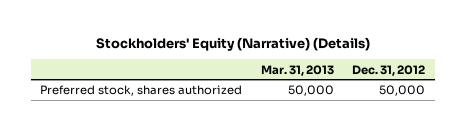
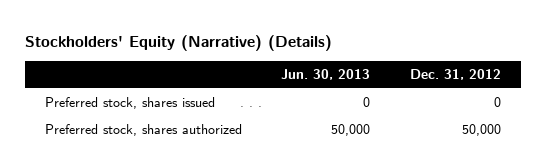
[260,64,334,76] Mar. 31, 2013 -> none
none -> [281,69,371,81] Jun. 30, 2013
none -> [44,97,215,110] Preferred stock, shares issued

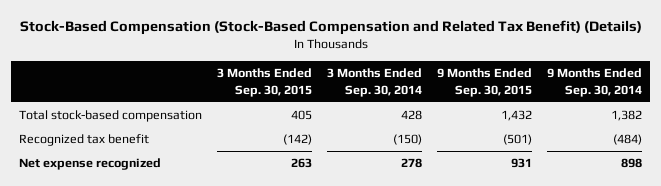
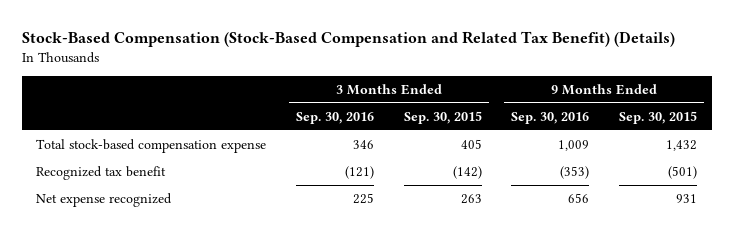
[327,68,423,97] 3 Months Ended Sep. 30, 2014 -> none
[547,68,643,97] 9 Months Ended Sep. 30, 2014 -> none
none -> [295,111,374,124] Sep. 30, 2016
none -> [511,111,590,124] Sep. 30, 2016
[19,110,203,123] Total stock-based compensation -> [36,138,267,153] Total stock-based compensation expense

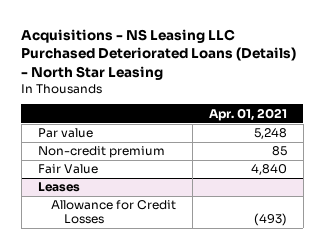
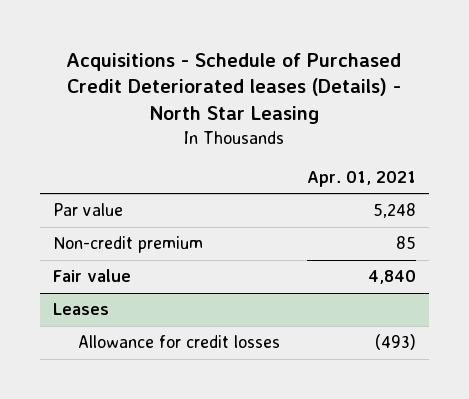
[21,28,297,80] Acquisitions - NS Leasing LLC Purchased Deteriorated Loans (Details) - North Star Leasing -> [66,52,402,125] Acquisitions - Schedule of Purchased Credit Deteriorated leases (Details) - North Star Leasing
[37,164,98,175] Fair Value -> [53,269,132,283] Fair value
[50,200,176,225] Allowance for Credit Losses -> [77,335,280,349] Allowance for credit losses

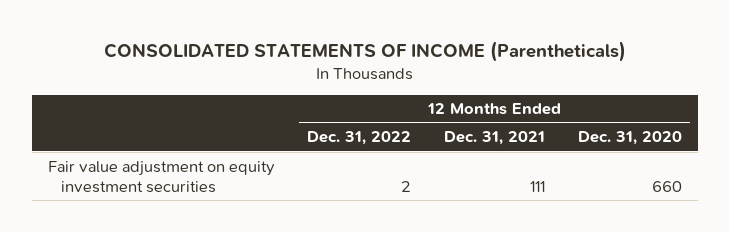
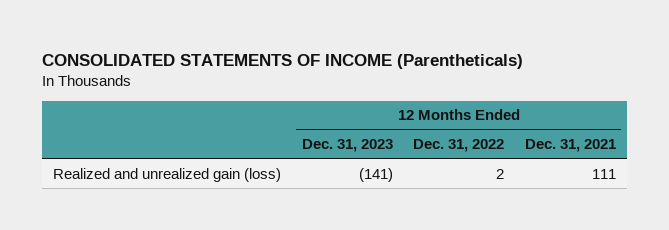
[577,131,682,146] Dec. 31, 2020 -> none
none -> [301,138,393,152] Dec. 31, 2023
[47,160,275,193] Fair value adjustment on equity investment securities -> [52,167,281,182] Realized and unrealized gain (loss)

